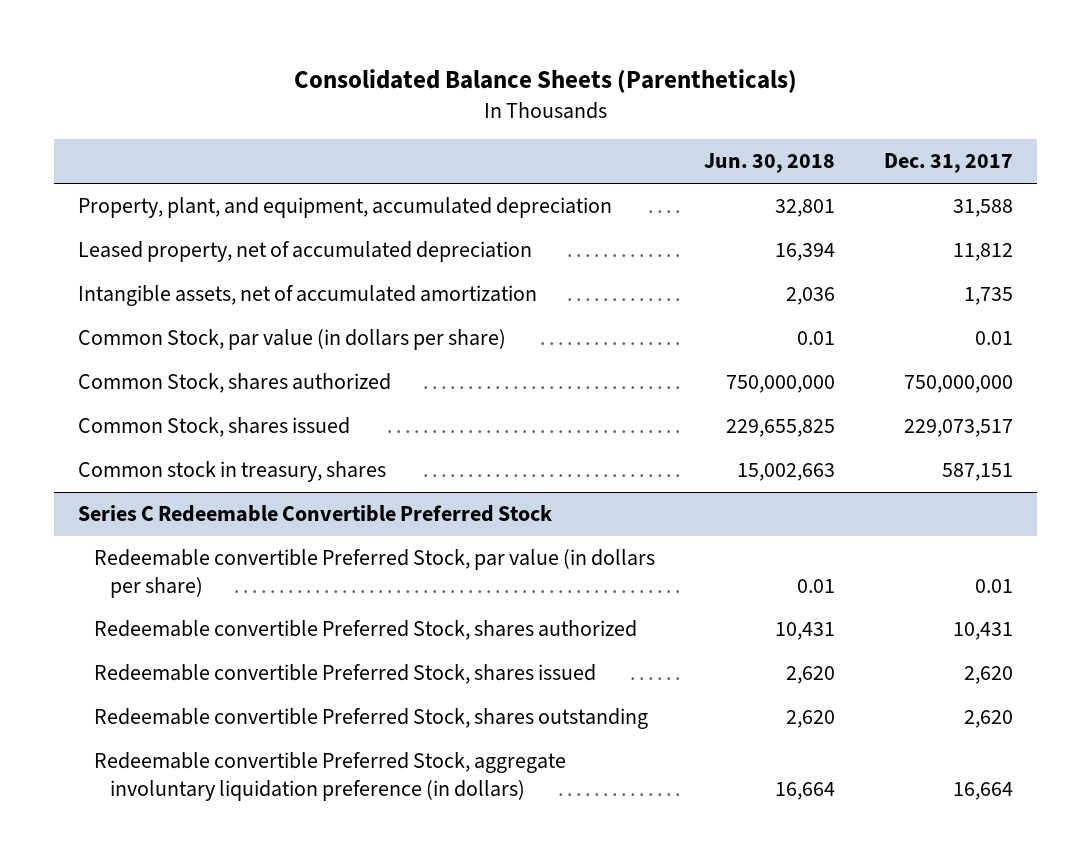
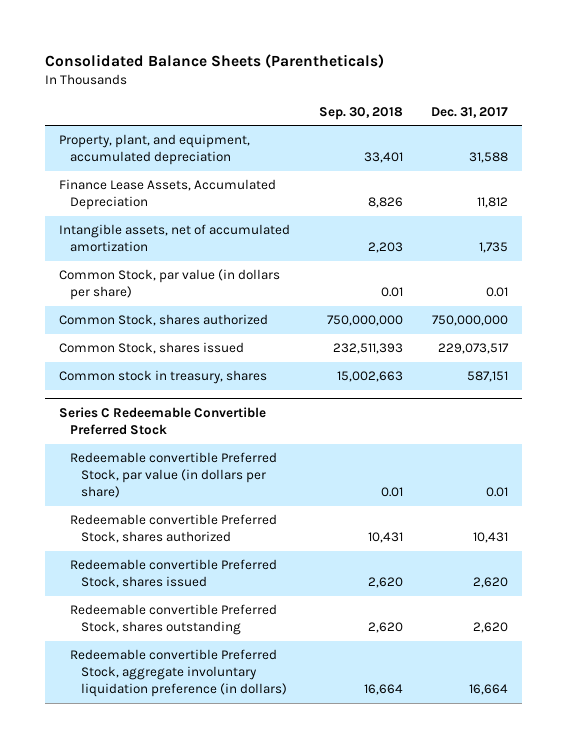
[704,153,836,174] Jun. 30, 2018 -> none
none -> [318,106,403,120] Sep. 30, 2018
[78,241,533,263] Leased property, net of accumulated depreciation -> [59,179,277,211] Finance Lease Assets, Accumulated Depreciation

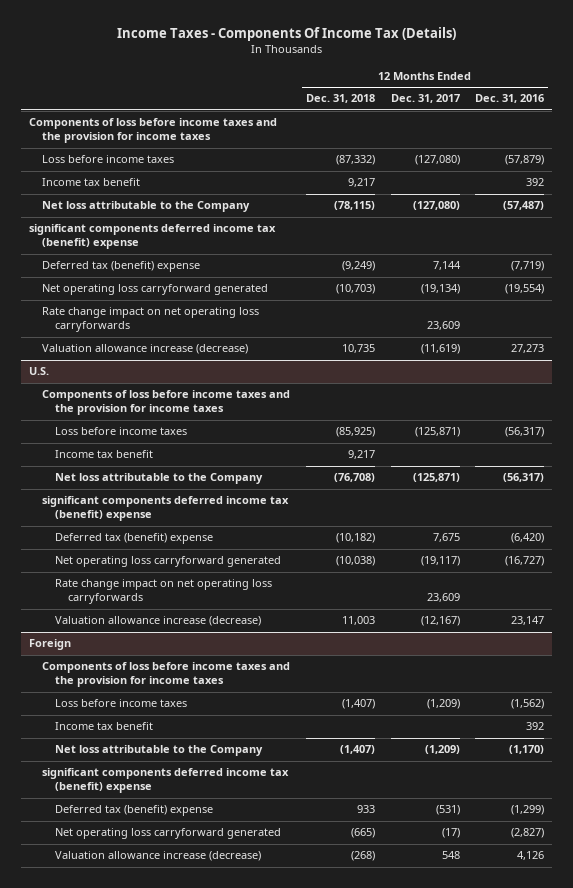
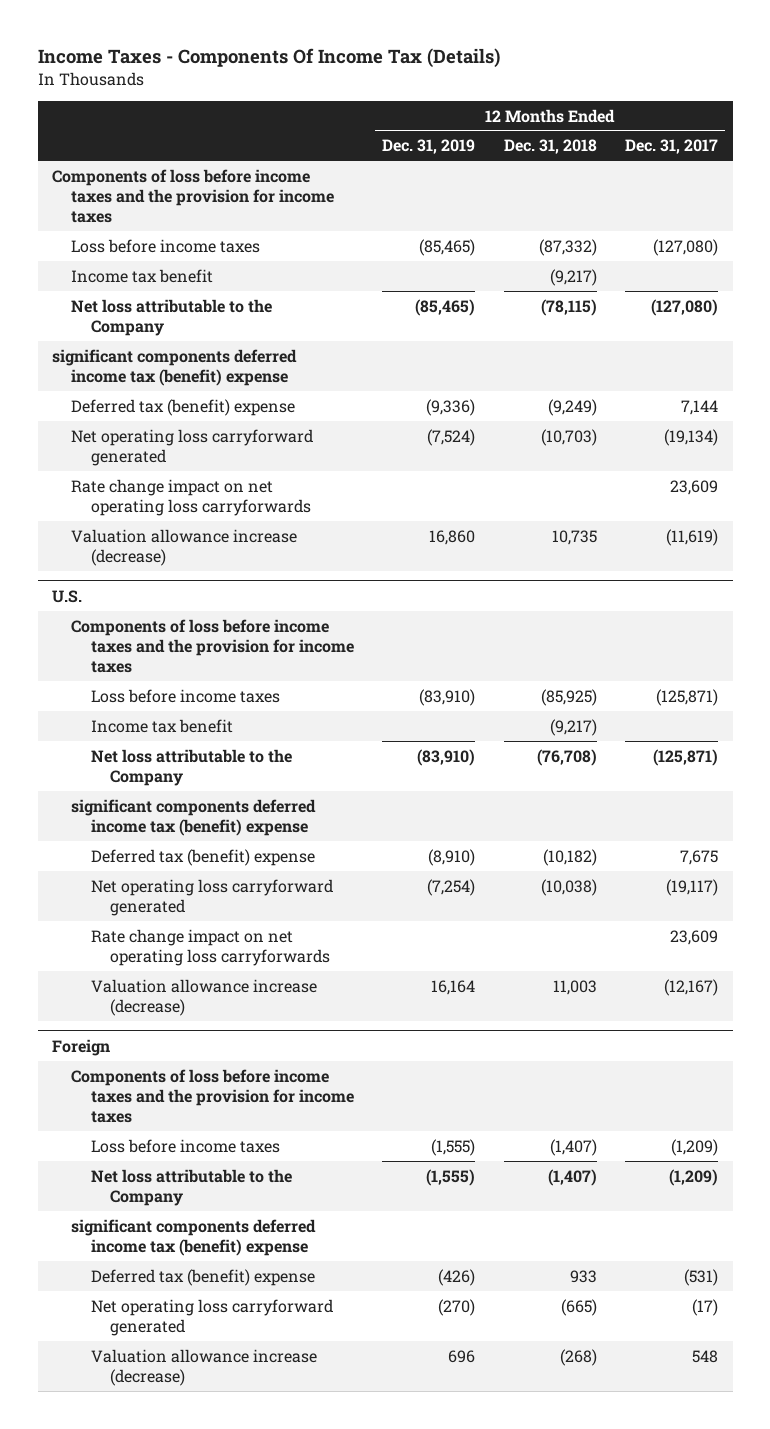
[475,94,545,104] Dec. 31, 2016 -> none
none -> [382,139,476,155] Dec. 31, 2019
[347,178,375,188] 9,217 -> [549,268,597,286] (9,217)
[347,450,375,460] 9,217 -> [549,718,597,736] (9,217)
[54,722,153,731] Income tax benefit -> none

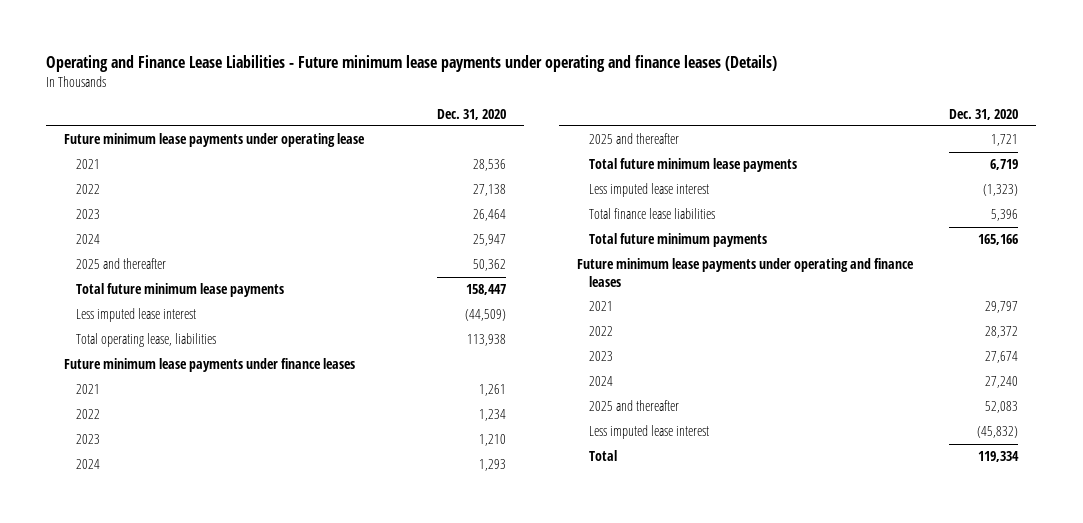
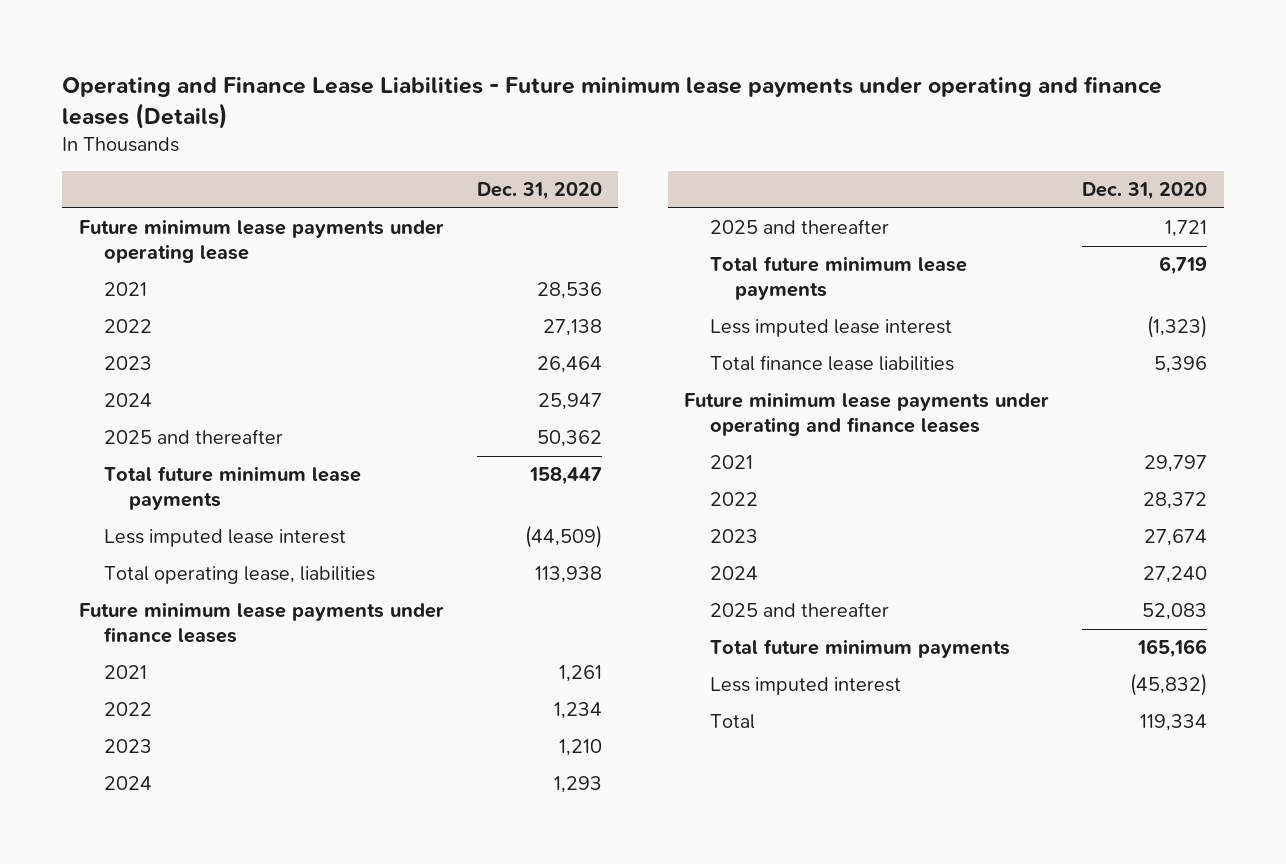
[588,233,767,248] Total future minimum payments -> [709,639,1010,659] Total future minimum payments
[588,425,709,440] Less imputed lease interest -> [709,677,901,696] Less imputed interest

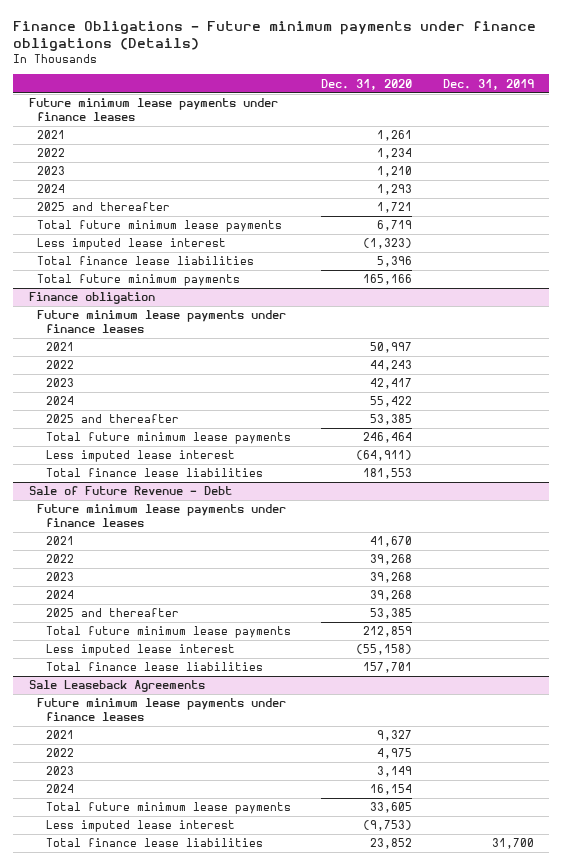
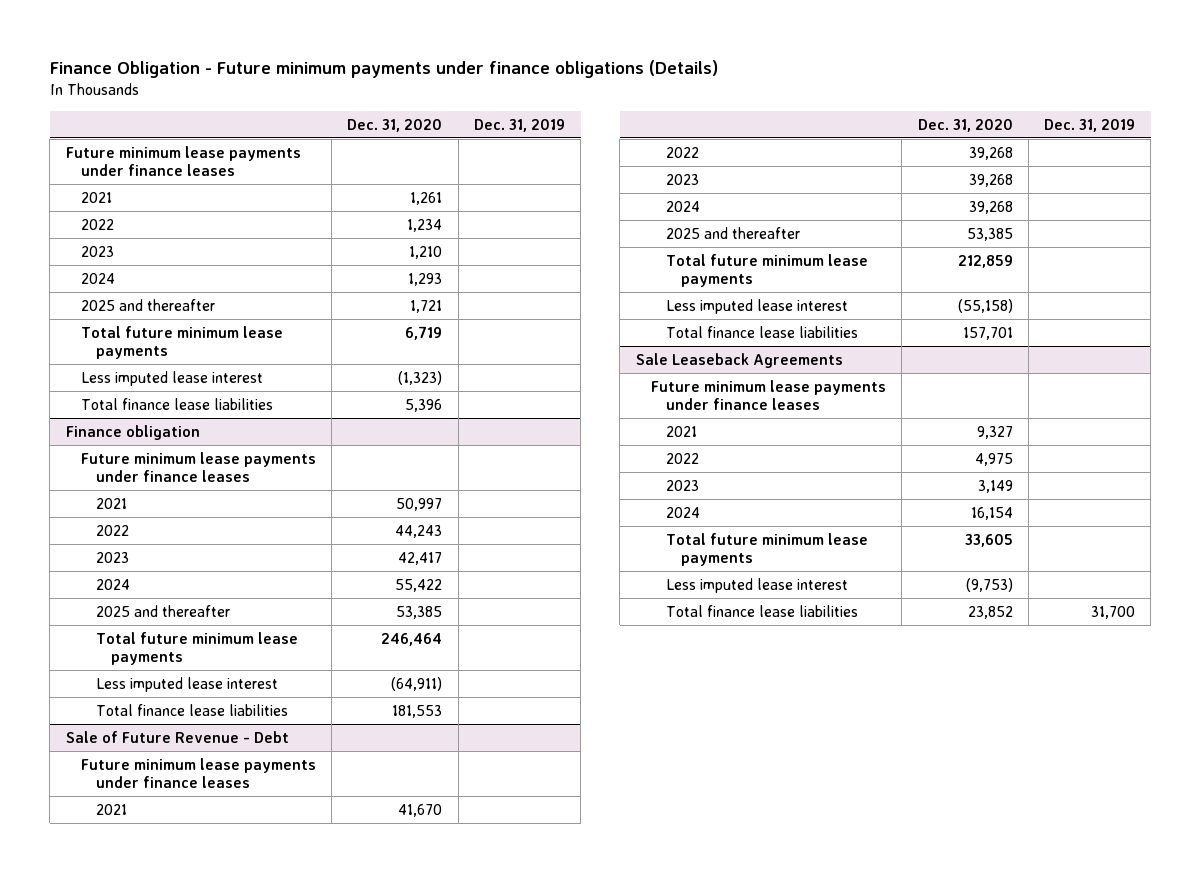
[13,20,537,52] Finance Obligations - Future minimum payments under finance obligations (Details) -> [49,60,718,79] Finance Obligation - Future minimum payments under finance obligations (Details)
[37,274,241,287] Total future minimum payments -> none

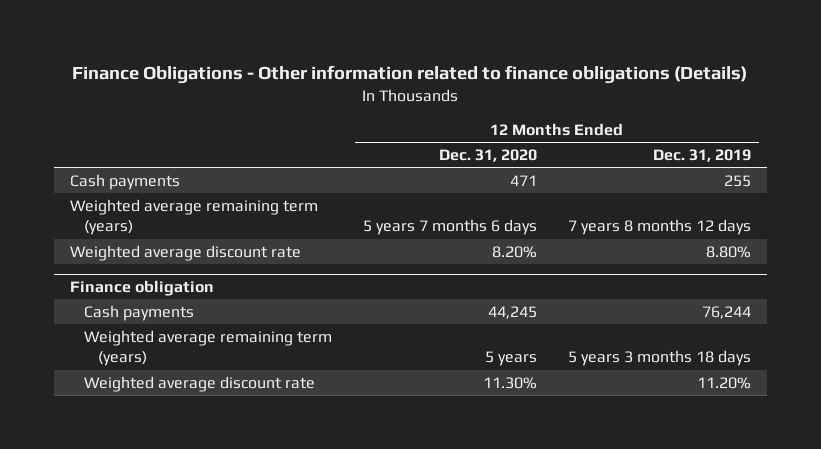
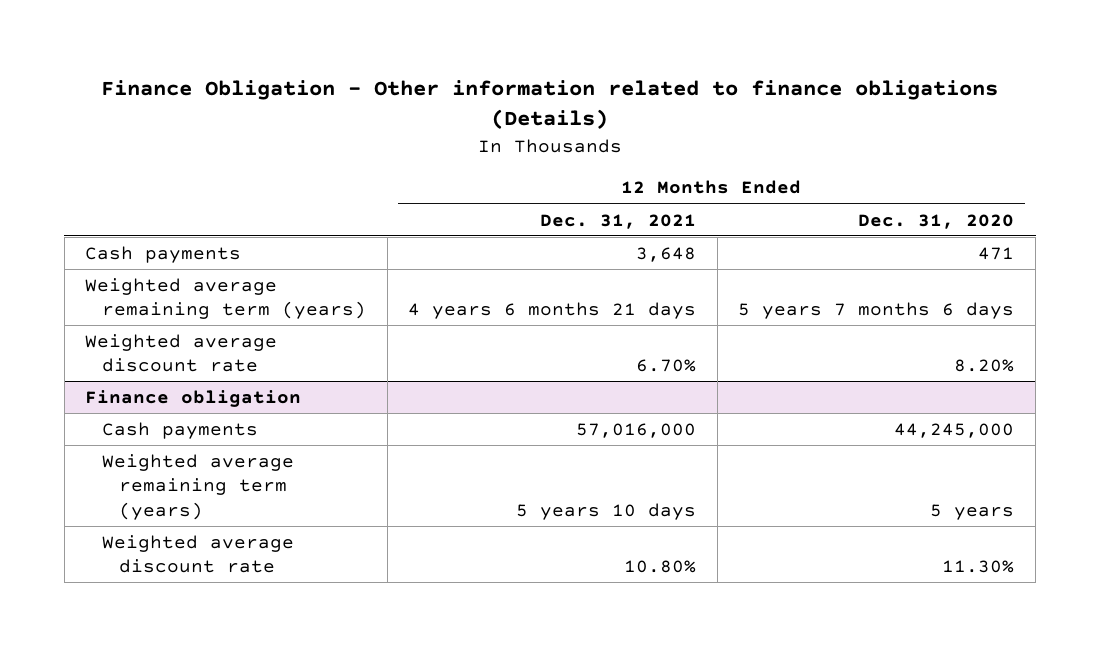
[72,65,748,85] Finance Obligations - Other information related to finance obligations (Details) -> [100,79,998,130] Finance Obligation - Other information related to finance obligations (Details)
[653,148,752,162] Dec. 31, 2019 -> none
none -> [540,213,697,229] Dec. 31, 2021
[487,305,537,319] 44,245 -> [894,422,1015,438] 44,245,000

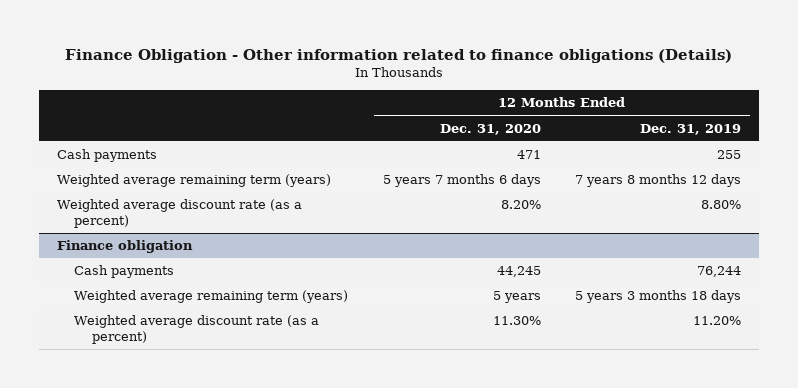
[540,213,697,229] Dec. 31, 2021 -> none
none -> [640,123,742,135] Dec. 31, 2019
[85,333,278,373] Weighted average discount rate -> [56,199,302,228] Weighted average discount rate (as a percent)
[894,422,1015,438] 44,245,000 -> [496,266,541,278] 44,245
[101,534,294,574] Weighted average discount rate -> [74,315,320,344] Weighted average discount rate (as a percent)

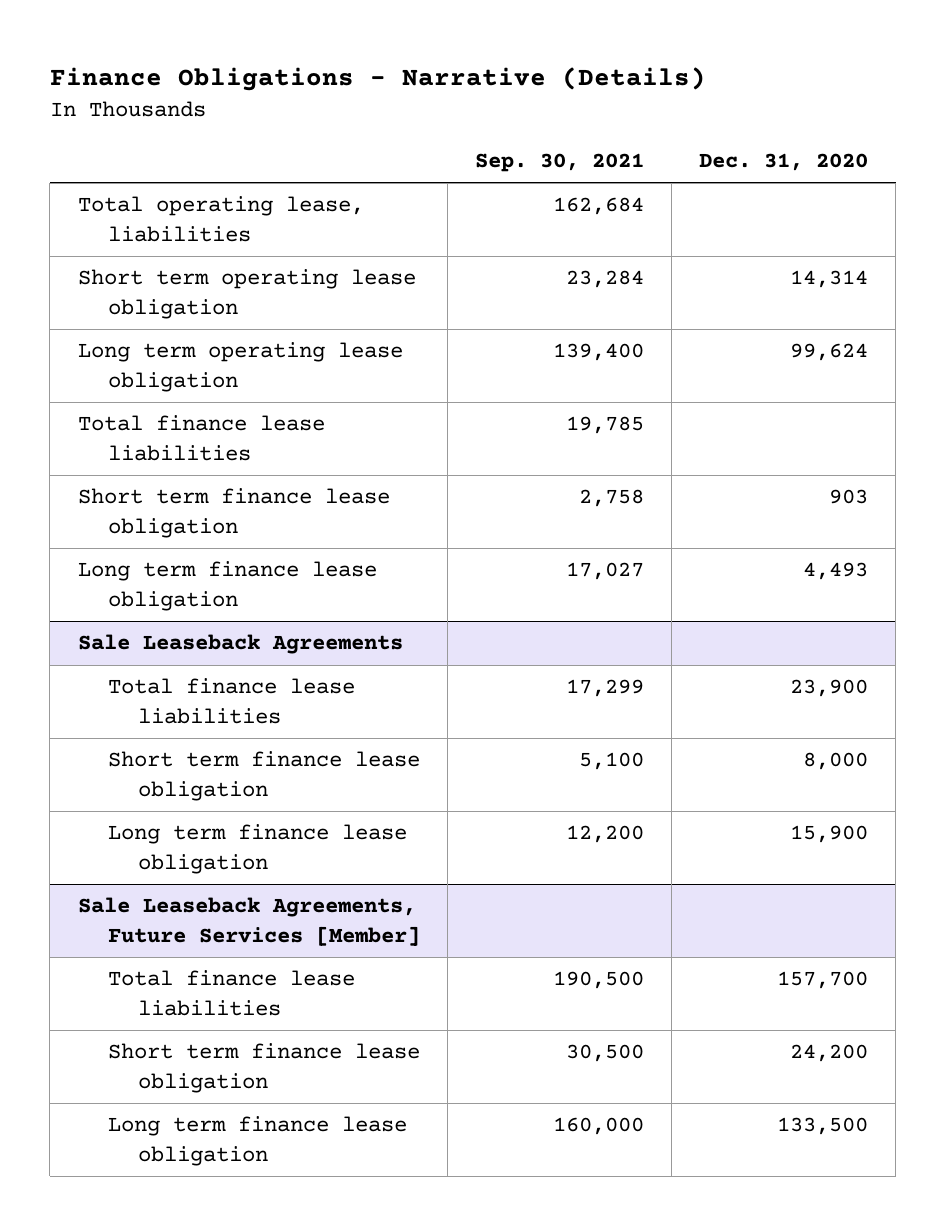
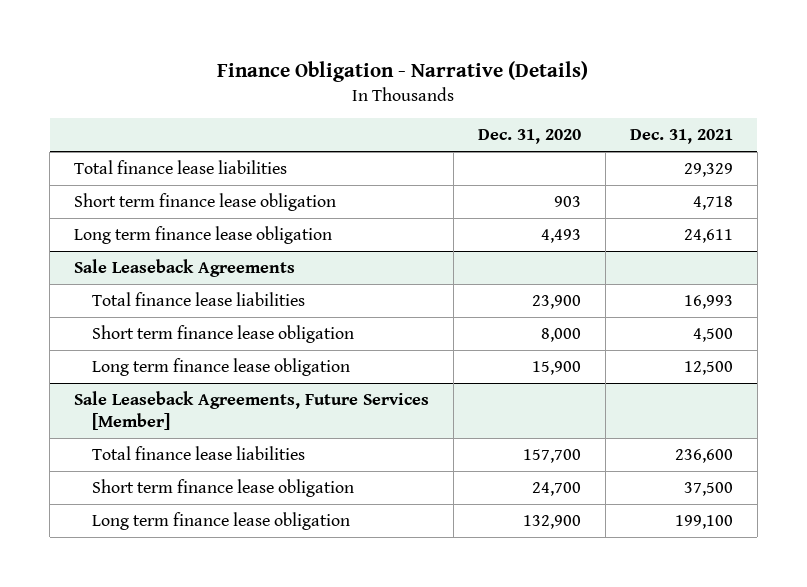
[49,67,706,92] Finance Obligations - Narrative (Details) -> [217,60,589,82] Finance Obligation - Narrative (Details)
[474,152,644,172] Sep. 30, 2021 -> none
none -> [629,129,733,145] Dec. 31, 2021
[77,196,364,242] Total operating lease, liabilities -> none
[77,269,416,319] Short term operating lease obligation -> none
[77,342,403,392] Long term operating lease obligation -> none
[790,1044,869,1063] 24,200 -> [531,481,581,496] 24,700
[777,1117,869,1136] 133,500 -> [522,514,581,529] 132,900

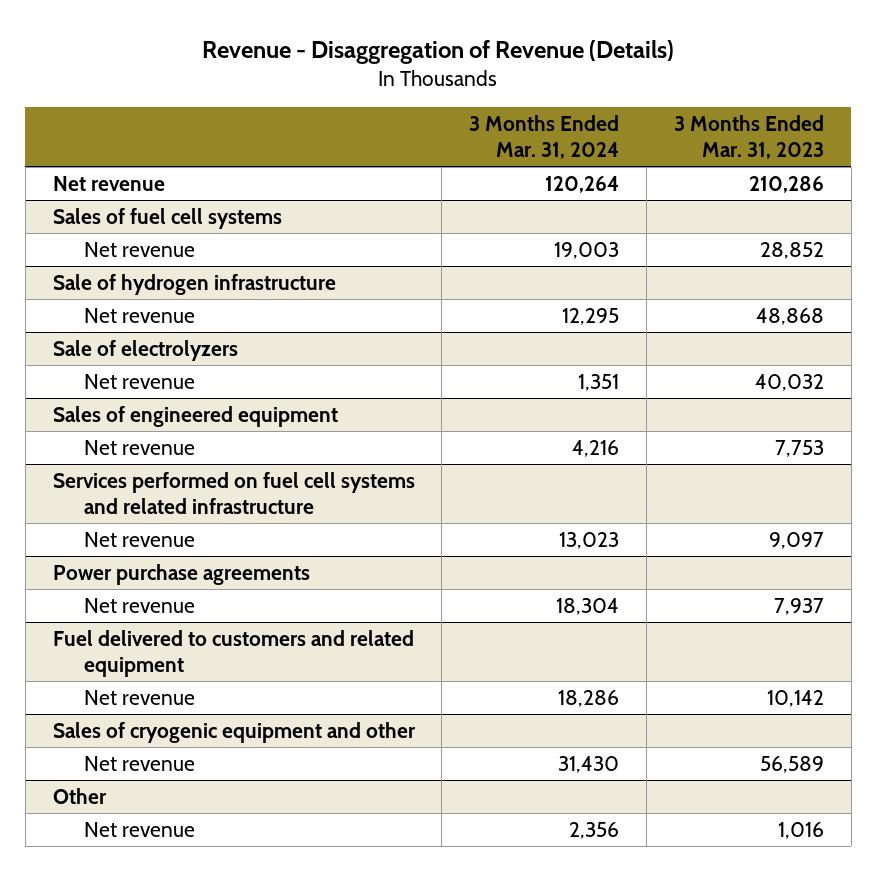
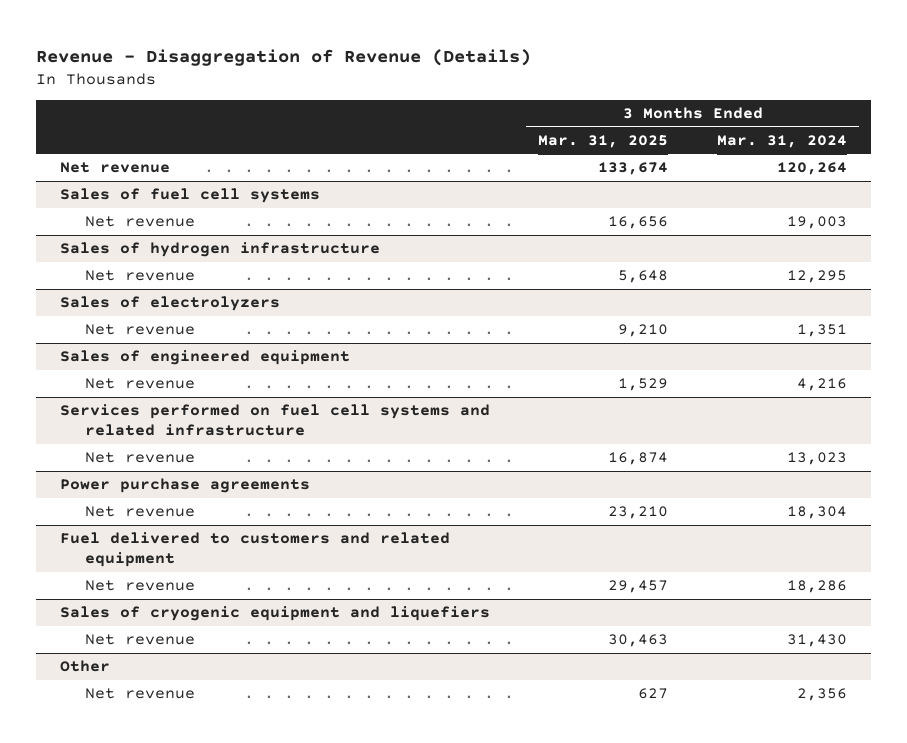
[673,114,824,160] 3 Months Ended Mar. 31, 2023 -> none
none -> [538,134,669,148] Mar. 31, 2025
[52,273,336,295] Sale of hydrogen infrastructure -> [60,242,381,258] Sales of hydrogen infrastructure
[52,339,238,361] Sale of electrolyzers -> [60,296,281,312] Sales of electrolyzers
[52,721,416,743] Sales of cryogenic equipment and other -> [60,606,491,622] Sales of cryogenic equipment and liquefiers

